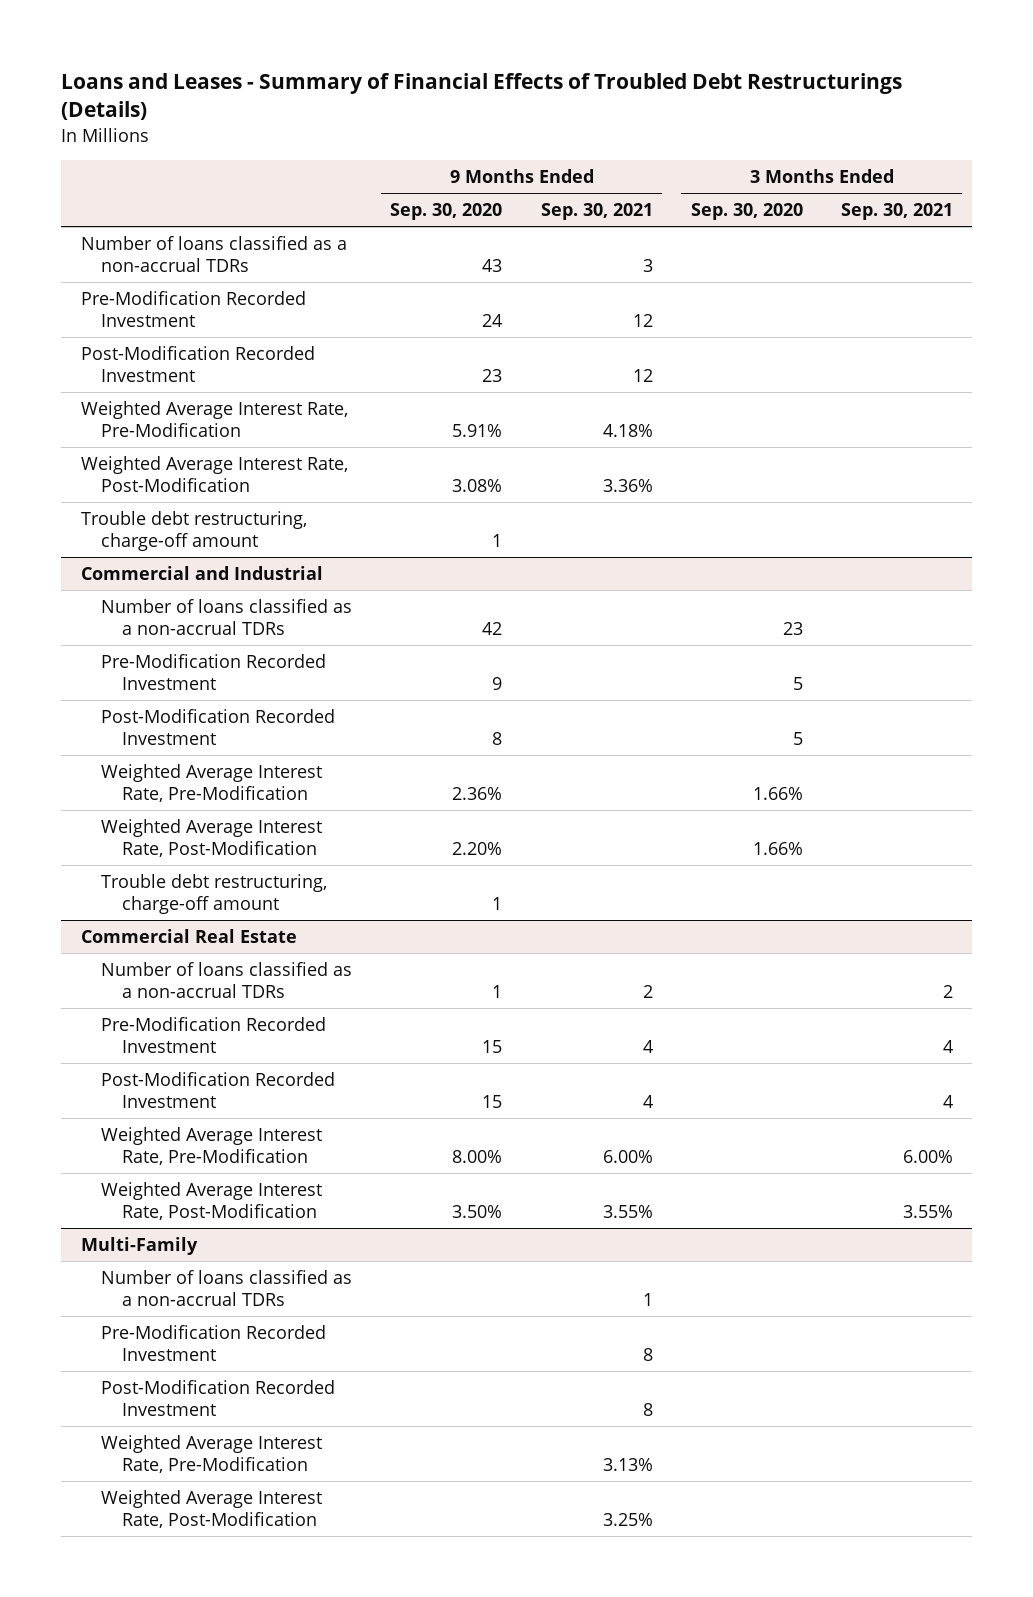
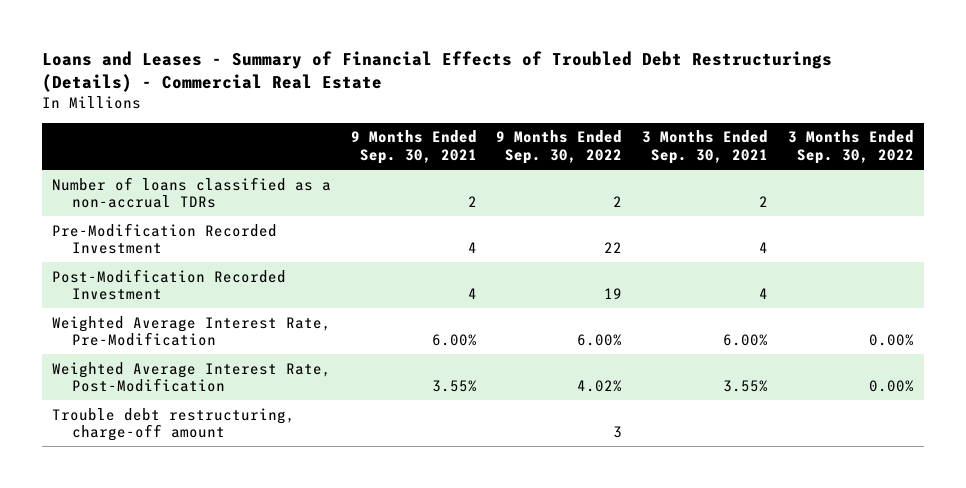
[61,73,903,121] Loans and Leases - Summary of Financial Effects of Troubled Debt Restructurings (Details) -> [41,50,832,92] Loans and Leases - Summary of Financial Effects of Troubled Debt Restructurings (Details) - Commercial Real Estate
[390,203,503,221] Sep. 30, 2020 -> none
[690,203,803,221] Sep. 30, 2020 -> none
none -> [496,130,623,164] 9 Months Ended Sep. 30, 2022
none -> [788,130,915,164] 3 Months Ended Sep. 30, 2022
[80,236,347,272] Number of loans classified as a non-accrual TDRs -> none
[80,291,306,327] Pre-Modification Recorded Investment -> none
[80,346,315,382] Post-Modification Recorded Investment -> none
[80,401,348,437] Weighted Average Interest Rate, Pre-Modification -> none
[80,456,348,492] Weighted Average Interest Rate, Post-Modification -> none
[80,566,323,581] Commercial and Industrial -> none
[101,599,353,635] Number of loans classified as a non-accrual TDRs -> none
[101,654,327,690] Pre-Modification Recorded Investment -> none
[101,709,336,745] Post-Modification Recorded Investment -> none
[101,764,323,802] Weighted Average Interest Rate, Pre-Modification -> none
[101,819,323,857] Weighted Average Interest Rate, Post-Modification -> none
[101,874,328,914] Trouble debt restructuring, charge-off amount -> none
[80,929,297,944] Commercial Real Estate -> none
[80,1237,198,1256] Multi-Family -> none
[101,1270,353,1306] Number of loans classified as a non-accrual TDRs -> none
[101,1325,327,1361] Pre-Modification Recorded Investment -> none
[101,1380,336,1416] Post-Modification Recorded Investment -> none
[101,1435,323,1473] Weighted Average Interest Rate, Pre-Modification -> none
[101,1490,323,1528] Weighted Average Interest Rate, Post-Modification -> none
[80,511,307,551] Trouble debt restructuring, charge-off amount -> [51,407,295,442] Trouble debt restructuring, charge-off amount

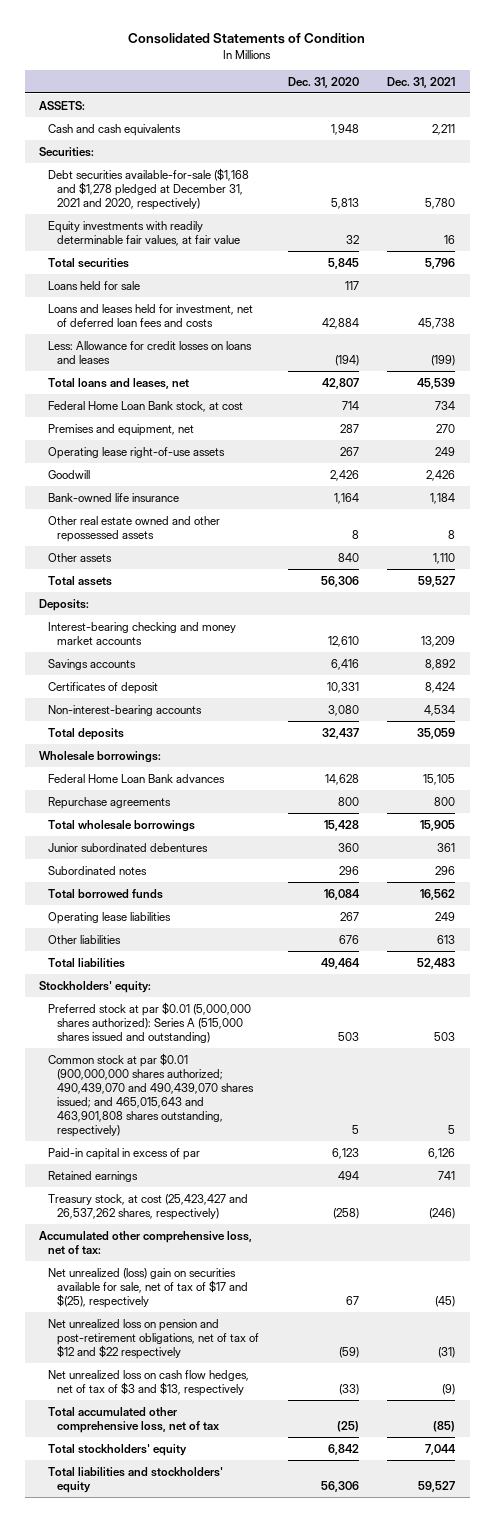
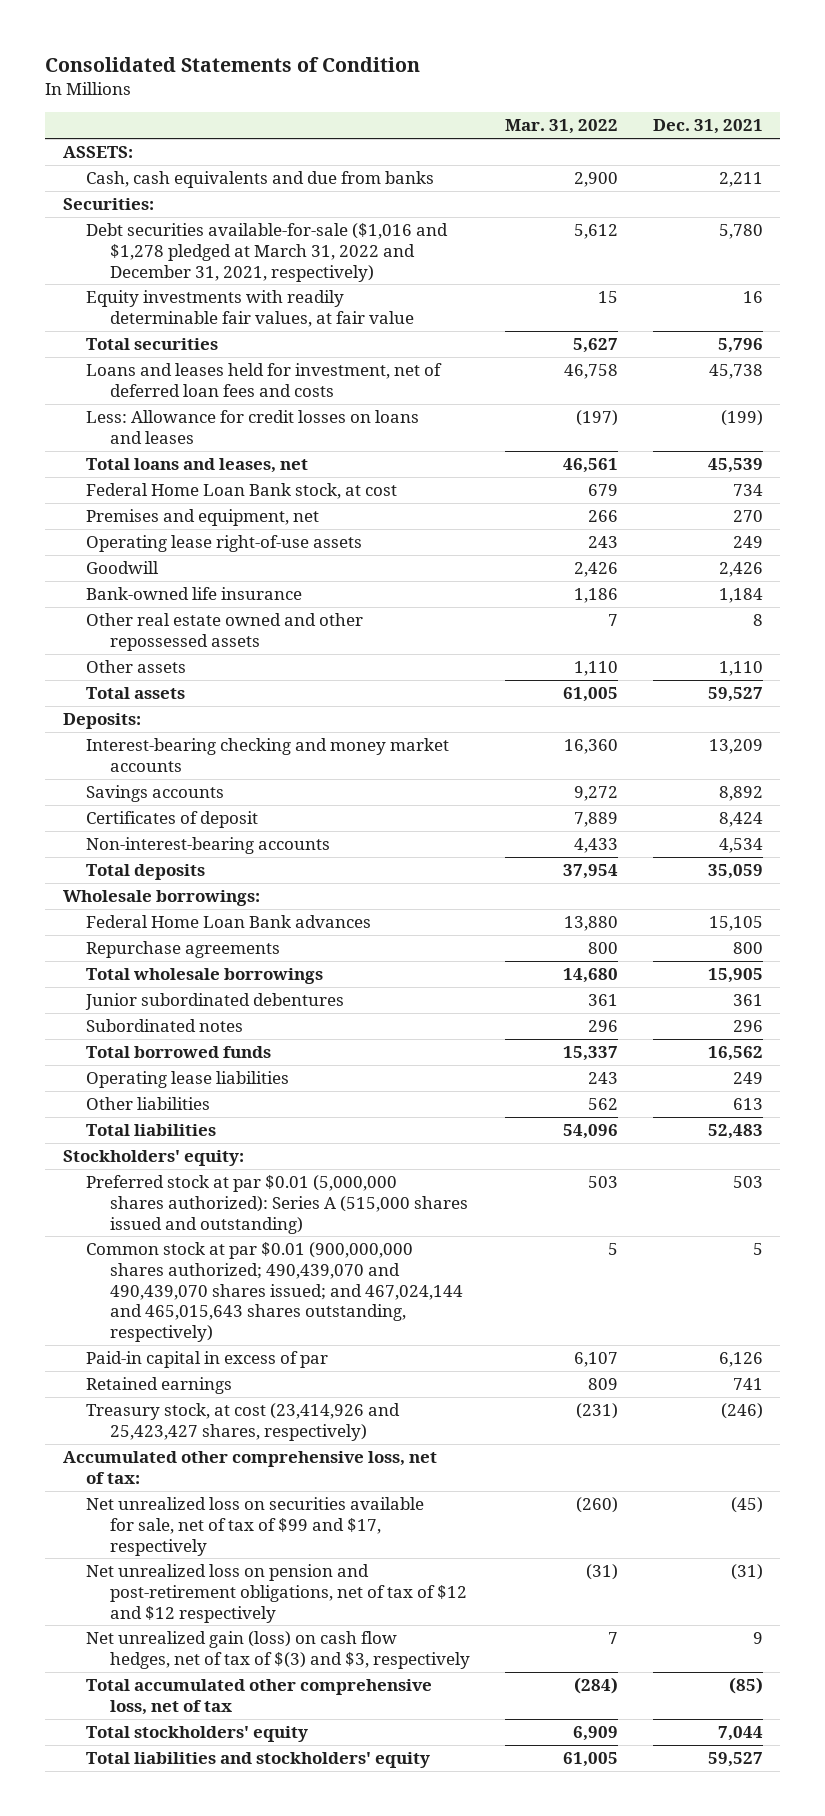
[287,76,359,88] Dec. 31, 2020 -> none
none -> [504,119,618,135] Mar. 31, 2022
[47,123,181,136] Cash and cash equivalents -> [86,171,435,189] Cash, cash equivalents and due from banks
[47,167,249,210] Debt securities available-for-sale ($1,168 and $1,278 pledged at December 31, 2021 and 2020, respectively) -> [86,223,449,282] Debt securities available-for-sale ($1,016 and $1,278 pledged at March 31, 2022 and December 31, 2021, respectively)
[47,280,140,290] Loans held for sale -> none
[47,1052,254,1137] Common stock at par $0.01 (900,000,000 shares authorized; 490,439,070 and 490,439,070 shares issued; and 465,015,643 and 463,901,808 shares outstanding, respectively) -> [86,1242,464,1342] Common stock at par $0.01 (900,000,000 shares authorized; 490,439,070 and 490,439,070 shares issued; and 467,024,144 and 465,015,643 shares outstanding, respectively)
[47,1193,248,1220] Treasury stock, at cost (25,423,427 and 26,537,262 shares, respectively) -> [86,1403,401,1441] Treasury stock, at cost (23,414,926 and 25,423,427 shares, respectively)
[47,1267,248,1308] Net unrealized (loss) gain on securities available for sale, net of tax of $17 and $(25), respectively -> [86,1497,425,1556] Net unrealized loss on securities available for sale, net of tax of $99 and $17, respectively
[47,1318,259,1359] Net unrealized loss on pension and post-retirement obligations, net of tax of $12 and $22 respectively -> [86,1564,468,1623] Net unrealized loss on pension and post-retirement obligations, net of tax of $12 and $12 respectively
[47,1369,249,1396] Net unrealized loss on cash flow hedges, net of tax of $3 and $13, respectively -> [86,1631,471,1669] Net unrealized gain (loss) on cash flow hedges, net of tax of $(3) and $3, respectively
[442,1383,456,1395] (9) -> [752,1632,763,1645] 9

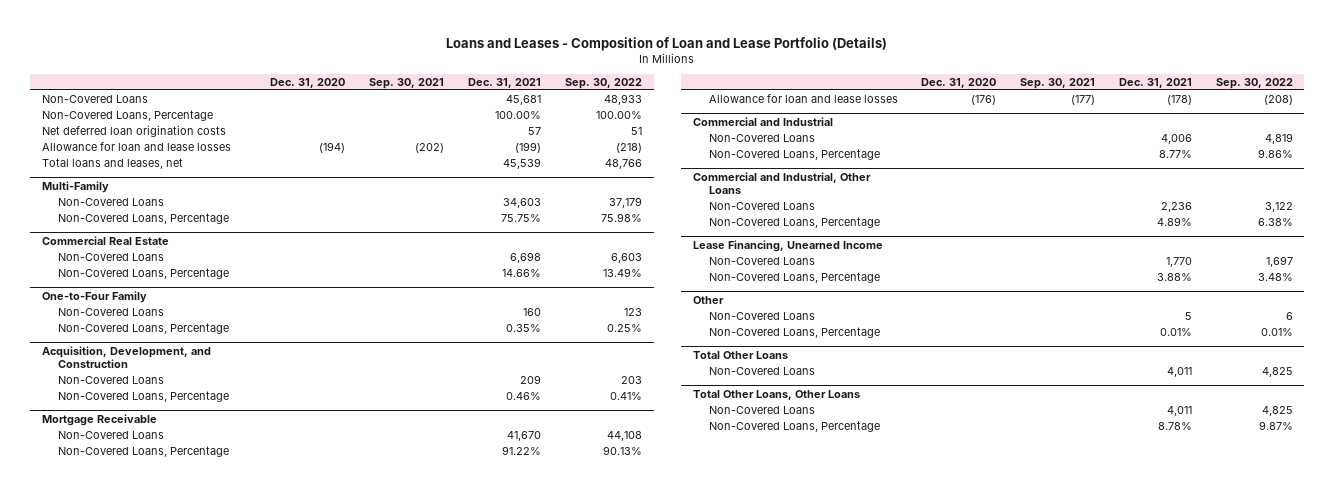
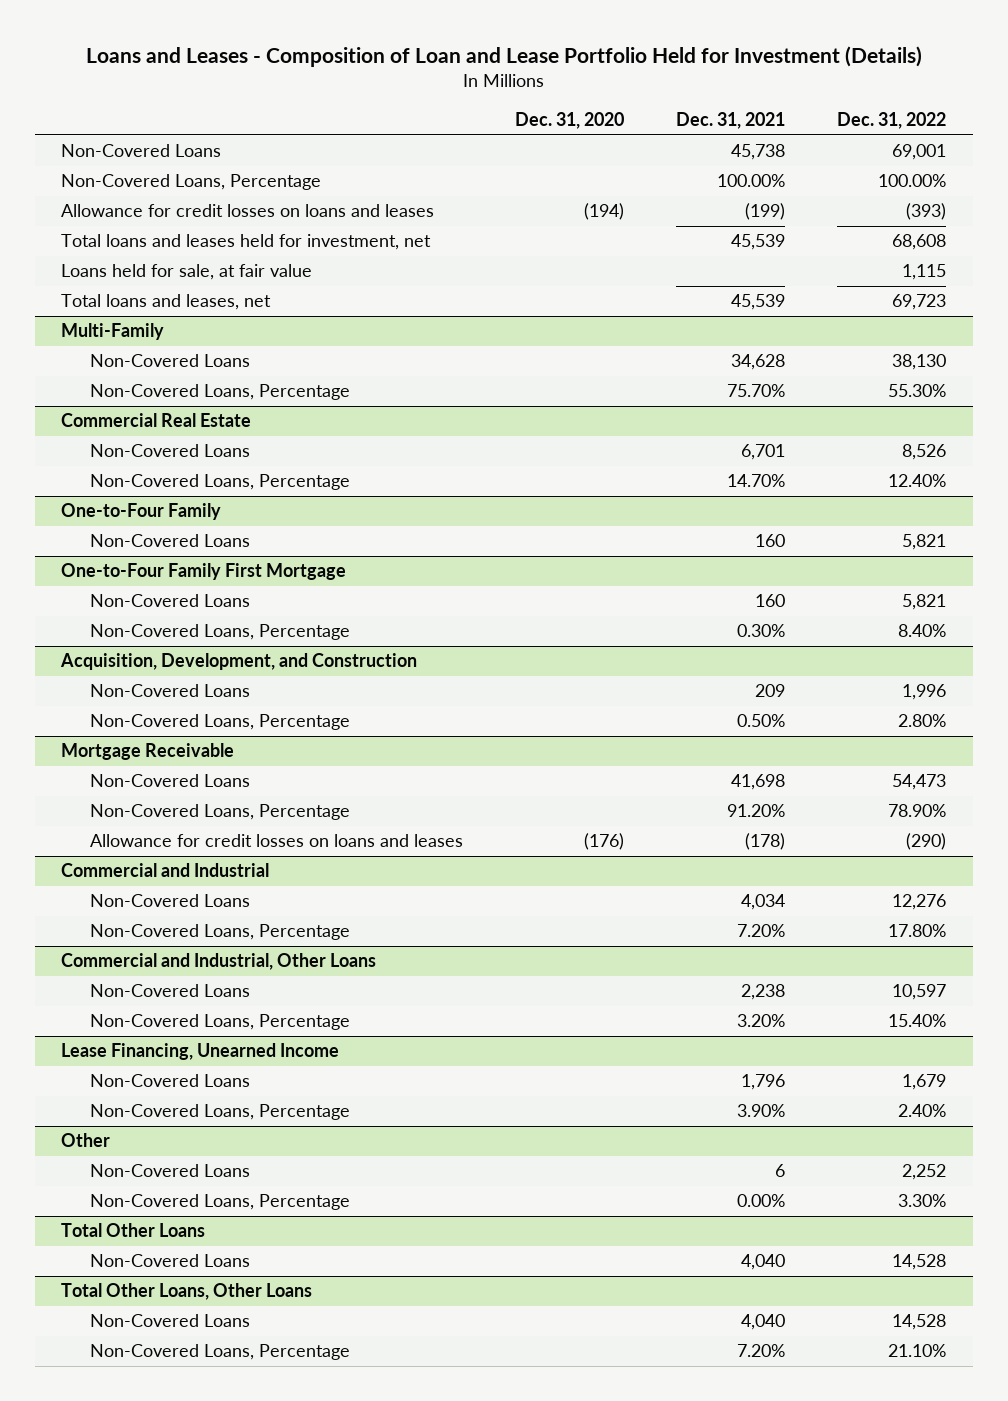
[446,36,888,51] Loans and Leases - Composition of Loan and Lease Portfolio (Details) -> [85,46,922,68] Loans and Leases - Composition of Loan and Lease Portfolio Held for Investment (Details)
[369,77,445,89] Sep. 30, 2021 -> none
[564,77,642,89] Sep. 30, 2022 -> none
none -> [837,112,947,130] Dec. 31, 2022
[505,95,541,106] 45,681 -> [731,144,786,161] 45,738
[42,125,227,138] Net deferred loan origination costs -> none
[42,142,232,152] Allowance for loan and lease losses -> [61,204,435,218] Allowance for credit losses on loans and leases
none -> [61,234,432,251] Total loans and leases held for investment, net
none -> [61,264,313,281] Loans held for sale, at fair value
[502,198,541,209] 34,603 -> [731,354,786,371] 34,628
[500,214,541,223] 75.75% -> [727,384,786,398] 75.70%
[509,252,541,264] 6,698 -> [741,444,786,461] 6,701
[501,269,541,278] 14.66% -> [727,474,786,488] 14.70%
none -> [61,563,347,581] One-to-Four Family First Mortgage
none -> [89,594,250,608] Non-Covered Loans
[505,324,541,333] 0.35% -> [737,624,786,638] 0.30%
[505,392,541,401] 0.46% -> [737,714,786,728] 0.50%
[506,431,541,442] 41,670 -> [731,774,786,791] 41,698
[501,446,541,456] 91.22% -> [727,804,786,818] 91.20%
[708,94,898,104] Allowance for loan and lease losses -> [89,834,463,848] Allowance for credit losses on loans and leases
[1160,134,1192,145] 4,006 -> [741,894,786,911] 4,034
[1158,150,1192,159] 8.77% -> [737,924,786,938] 7.20%
[1160,202,1192,213] 2,236 -> [741,984,786,1001] 2,238
[1156,217,1192,227] 4.89% -> [737,1014,786,1028] 3.20%
[1165,257,1192,268] 1,770 -> [741,1074,786,1091] 1,796
[1156,273,1192,282] 3.88% -> [737,1104,786,1118] 3.90%
[1184,312,1192,321] 5 -> [775,1164,786,1178] 6
[1159,328,1192,337] 0.01% -> [737,1194,786,1208] 0.00%
[1166,367,1192,378] 4,011 -> [741,1254,786,1271] 4,040
[1166,406,1192,417] 4,011 -> [741,1314,786,1331] 4,040
[1157,422,1192,431] 8.78% -> [737,1344,786,1358] 7.20%

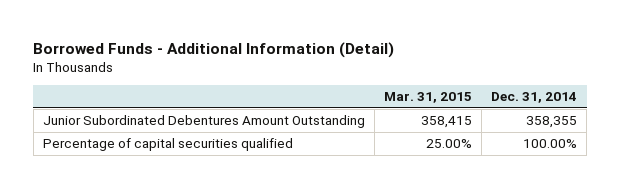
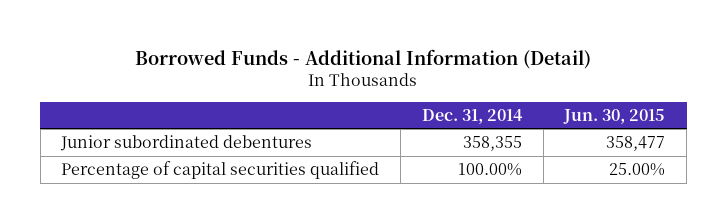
[384,92,473,104] Mar. 31, 2015 -> none
none -> [563,108,666,124] Jun. 30, 2015
[42,115,365,129] Junior Subordinated Debentures Amount Outstanding -> [60,135,313,152] Junior subordinated debentures

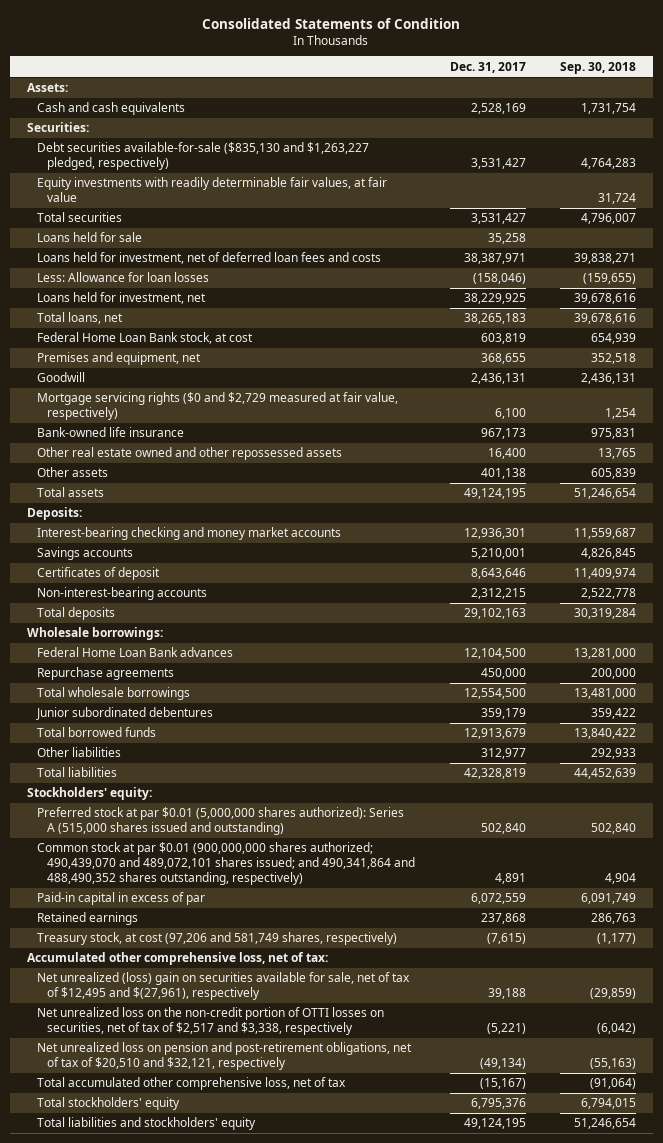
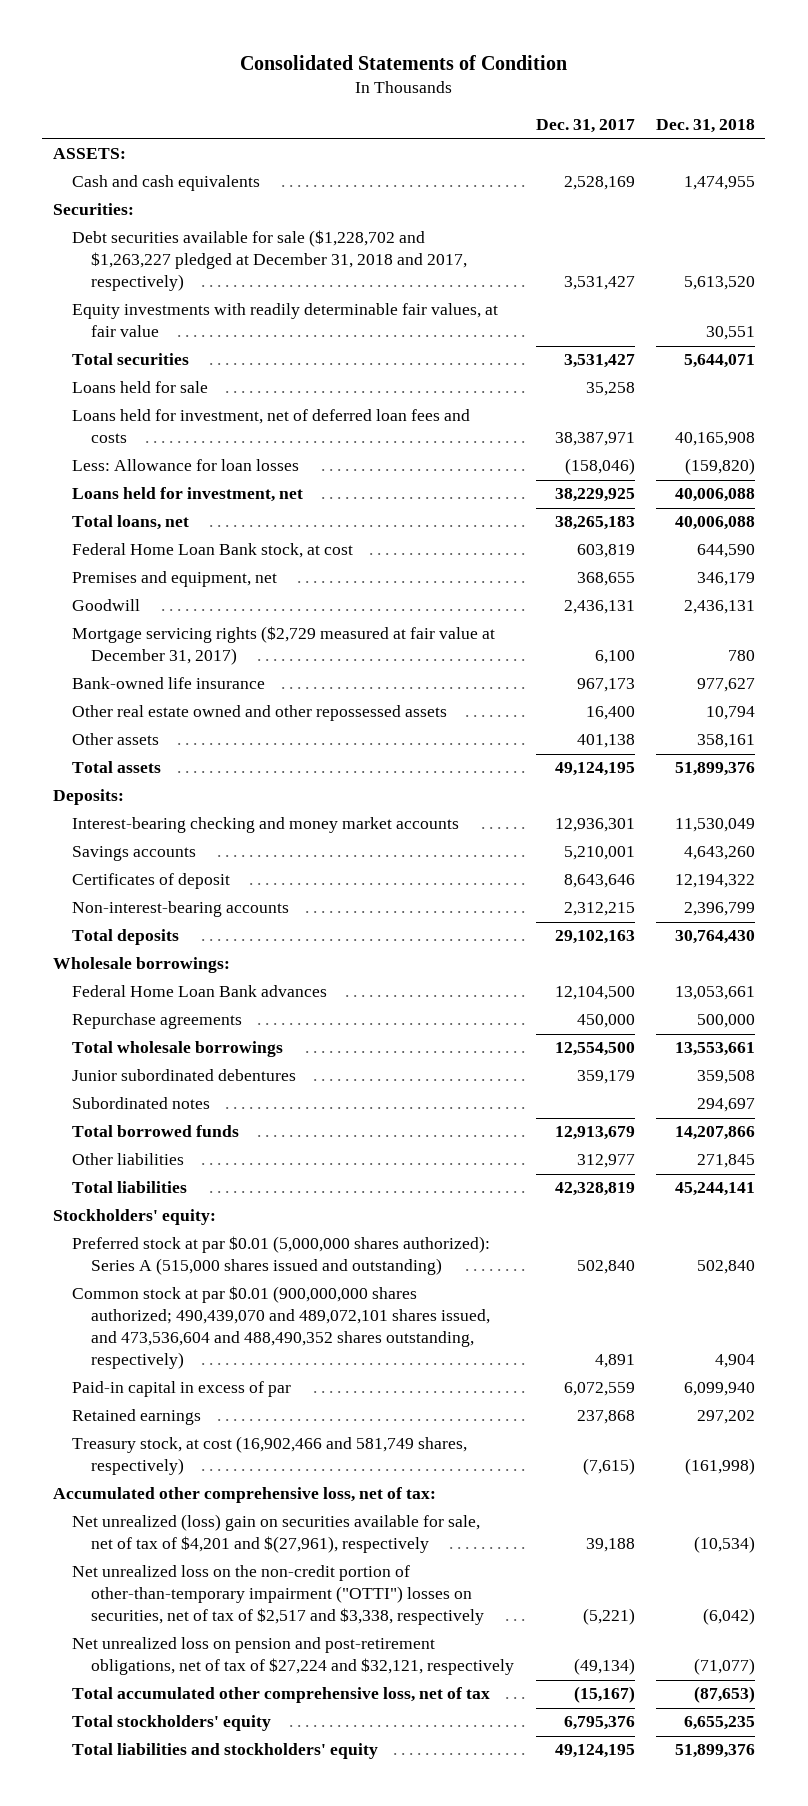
[559,61,636,74] Sep. 30, 2018 -> none
none -> [655,119,755,134] Dec. 31, 2018
[27,83,69,93] Assets: -> [52,148,126,160] ASSETS:
[37,142,370,171] Debt securities available-for-sale ($835,130 and $1,263,227 pledged, respectively) -> [72,230,468,292] Debt securities available for sale ($1,228,702 and $1,263,227 pledged at December 31, 2018 and 2017, respectively)
[37,392,399,421] Mortgage servicing rights ($0 and $2,729 measured at fair value, respectively) -> [72,626,496,666] Mortgage servicing rights ($2,729 measured at fair value at December 31, 2017)
none -> [72,1097,211,1110] Subordinated notes
[37,842,416,886] Common stock at par $0.01 (900,000,000 shares authorized; 490,439,070 and 489,072,101 shares issued; and 490,341,864 and 488,490,352 shares outstanding, respectively) -> [72,1286,491,1370] Common stock at par $0.01 (900,000,000 shares authorized; 490,439,070 and 489,072,101 shares issued, and 473,536,604 and 488,490,352 shares outstanding, respectively)
[37,932,398,946] Treasury stock, at cost (97,206 and 581,749 shares, respectively) -> [72,1436,468,1476] Treasury stock, at cost (16,902,466 and 581,749 shares, respectively)
[37,972,411,1001] Net unrealized (loss) gain on securities available for sale, net of tax of $12,495 and $(27,961), respectively -> [72,1514,481,1554] Net unrealized (loss) gain on securities available for sale, net of tax of $4,201 and $(27,961), respectively
[37,1007,385,1036] Net unrealized loss on the non-credit portion of OTTI losses on securities, net of tax of $2,517 and $3,338, respectively -> [72,1565,485,1626] Net unrealized loss on the non-credit portion of other-than-temporary impairment ("OTTI") losses on securities, net of tax of $2,517 and $3,338, respectively
[37,1042,413,1071] Net unrealized loss on pension and post-retirement obligations, net of tax of $20,510 and $32,121, respectively -> [72,1637,515,1676] Net unrealized loss on pension and post-retirement obligations, net of tax of $27,224 and $32,121, respectively

